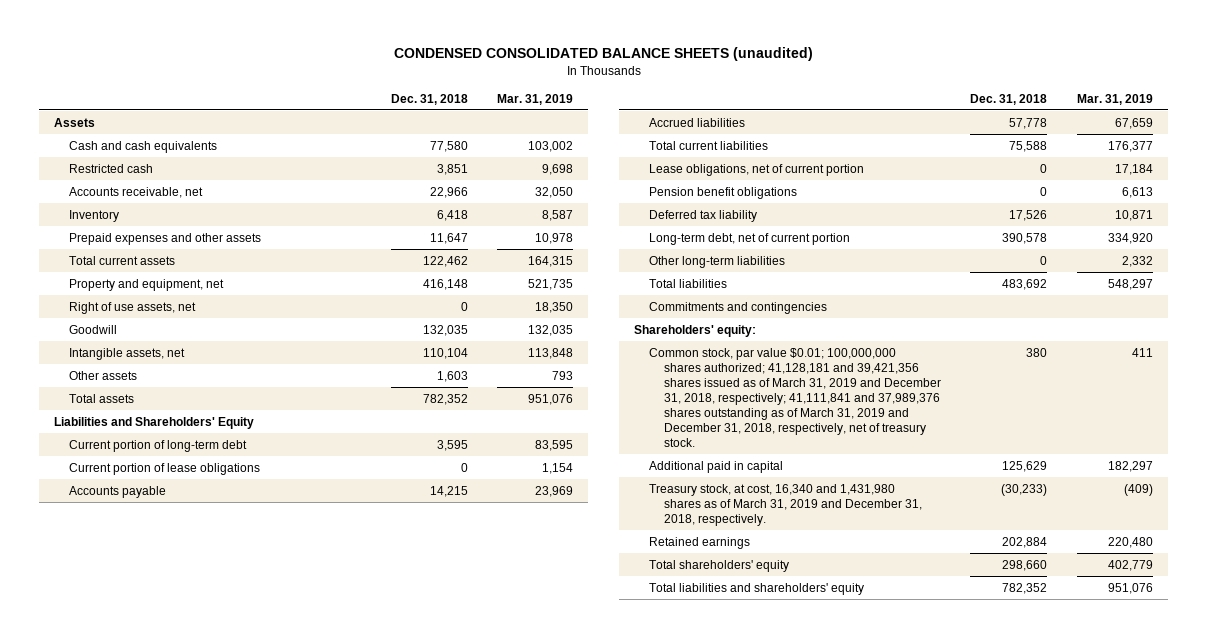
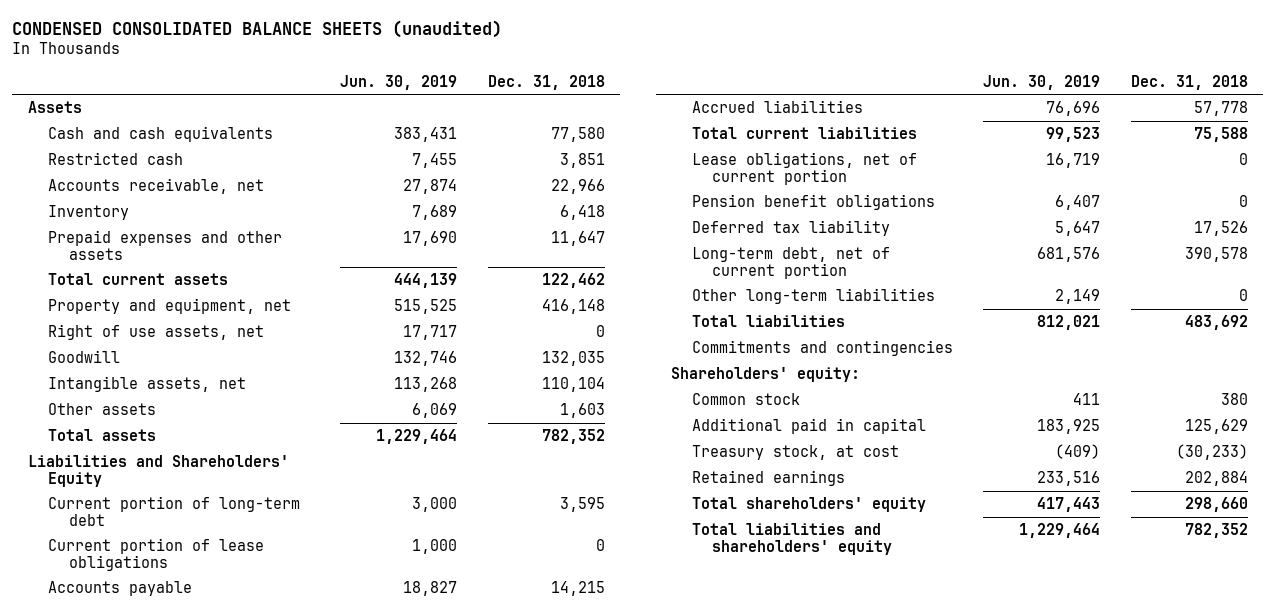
[497,93,574,105] Mar. 31, 2019 -> none
none -> [340,74,458,90] Jun. 30, 2019
[648,347,941,448] Common stock, par value $0.01; 100,000,000 shares authorized; 41,128,181 and 39,421,356 shares issued as of March 31, 2019 and December 31, 2018, respectively; 41,111,841 and 37,989,376 shares outstanding as of March 31, 2019 and December 31, 2018, respectively, net of treasury stock. -> [691,393,800,406] Common stock
[648,483,922,526] Treasury stock, at cost, 16,340 and 1,431,980 shares as of March 31, 2019 and December 31, 2018, respectively. -> [691,445,899,461] Treasury stock, at cost

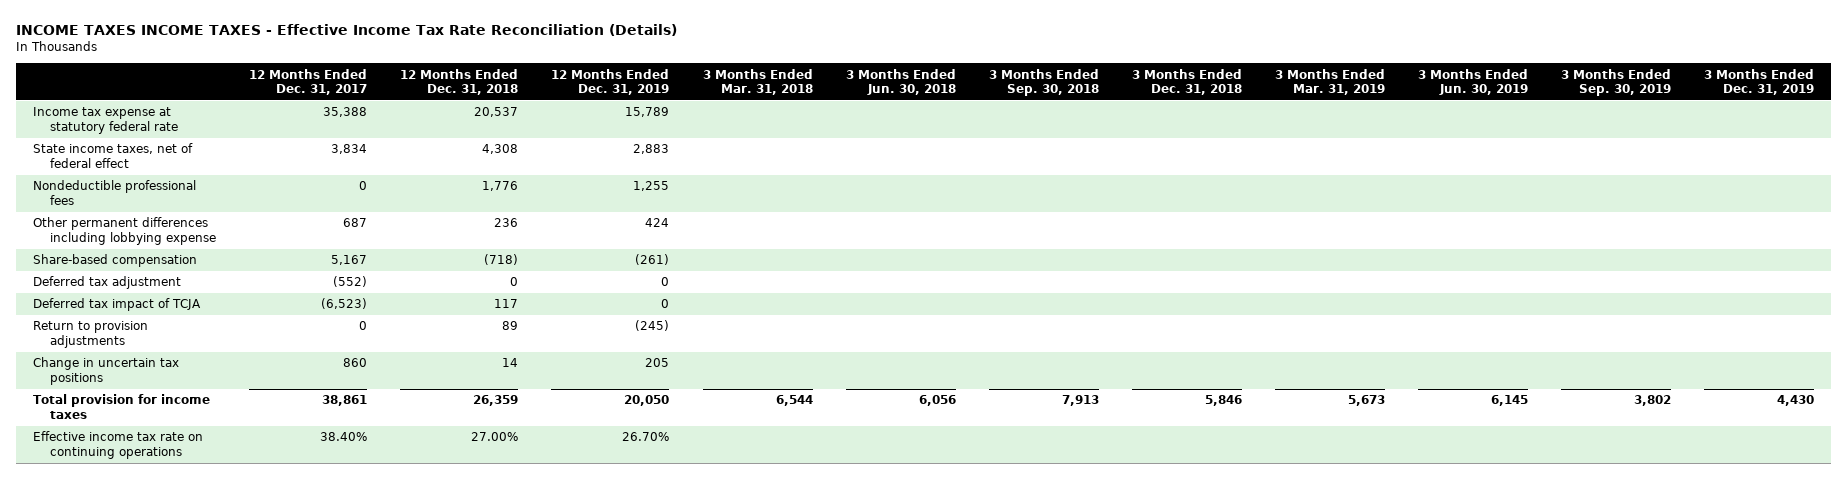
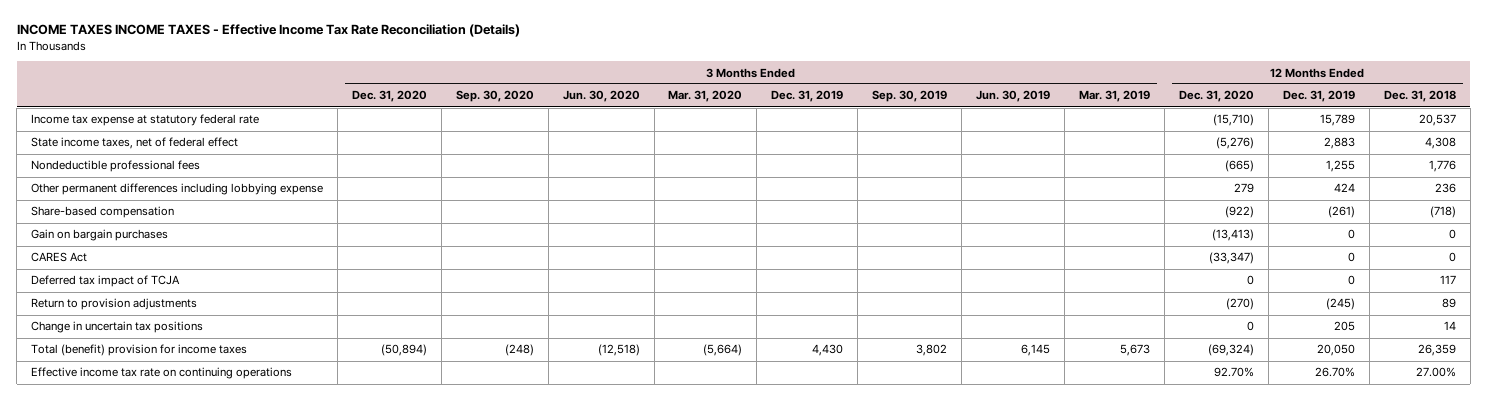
[249,68,368,96] 12 Months Ended Dec. 31, 2017 -> none
[702,68,813,96] 3 Months Ended Mar. 31, 2018 -> none
[845,68,956,96] 3 Months Ended Jun. 30, 2018 -> none
[988,68,1099,97] 3 Months Ended Sep. 30, 2018 -> none
[1131,68,1242,96] 3 Months Ended Dec. 31, 2018 -> none
none -> [351,90,427,103] Dec. 31, 2020
none -> [455,90,534,103] Sep. 30, 2020
none -> [562,90,640,103] Jun. 30, 2020
none -> [668,90,743,103] Mar. 31, 2020
none -> [1178,90,1254,103] Dec. 31, 2020
[32,276,181,290] Deferred tax adjustment -> none
none -> [31,229,169,242] Gain on bargain purchases
none -> [31,252,88,263] CARES Act
[32,394,210,420] Total provision for income taxes -> [31,344,248,357] Total (benefit) provision for income taxes

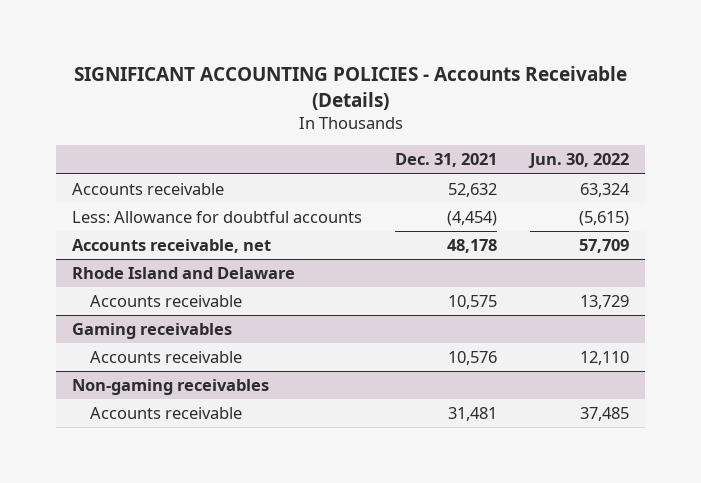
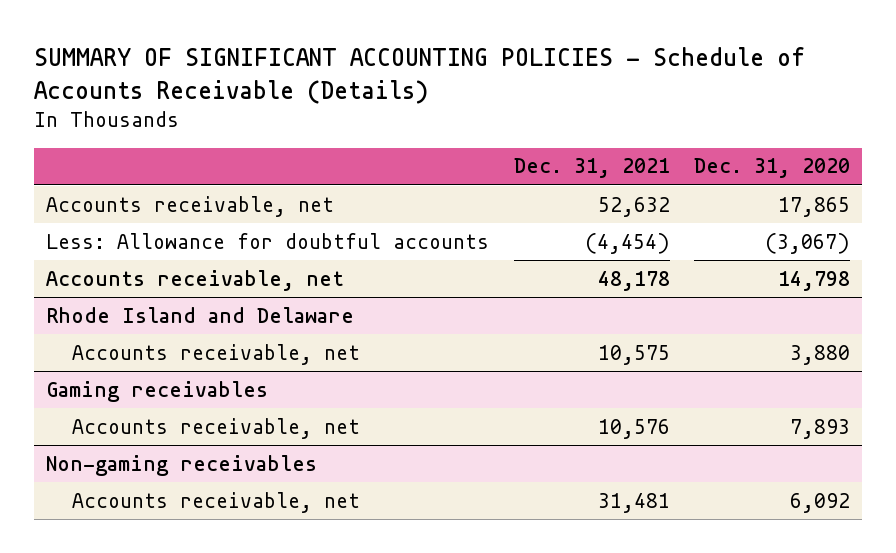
[73,66,627,110] SIGNIFICANT ACCOUNTING POLICIES - Accounts Receivable (Details) -> [33,47,805,104] SUMMARY OF SIGNIFICANT ACCOUNTING POLICIES - Schedule of Accounts Receivable (Details)
[527,153,629,169] Jun. 30, 2022 -> none
none -> [694,158,851,179] Dec. 31, 2020
[72,182,225,195] Accounts receivable -> [46,195,335,217] Accounts receivable, net
[89,294,242,307] Accounts receivable -> [71,343,360,365] Accounts receivable, net
[89,350,242,363] Accounts receivable -> [71,417,360,439] Accounts receivable, net
[89,406,242,419] Accounts receivable -> [71,491,360,513] Accounts receivable, net

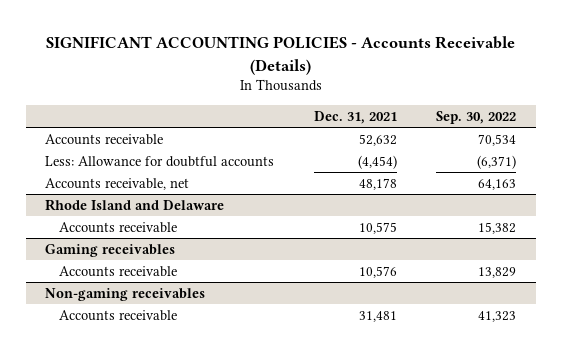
[33,47,805,104] SUMMARY OF SIGNIFICANT ACCOUNTING POLICIES - Schedule of Accounts Receivable (Details) -> [45,36,515,75] SIGNIFICANT ACCOUNTING POLICIES - Accounts Receivable (Details)
[694,158,851,179] Dec. 31, 2020 -> none
none -> [436,110,517,124] Sep. 30, 2022
[46,195,335,217] Accounts receivable, net -> [45,133,164,145] Accounts receivable
[71,343,360,365] Accounts receivable, net -> [59,221,178,233] Accounts receivable
[71,417,360,439] Accounts receivable, net -> [59,265,178,277] Accounts receivable
[71,491,360,513] Accounts receivable, net -> [59,309,178,321] Accounts receivable

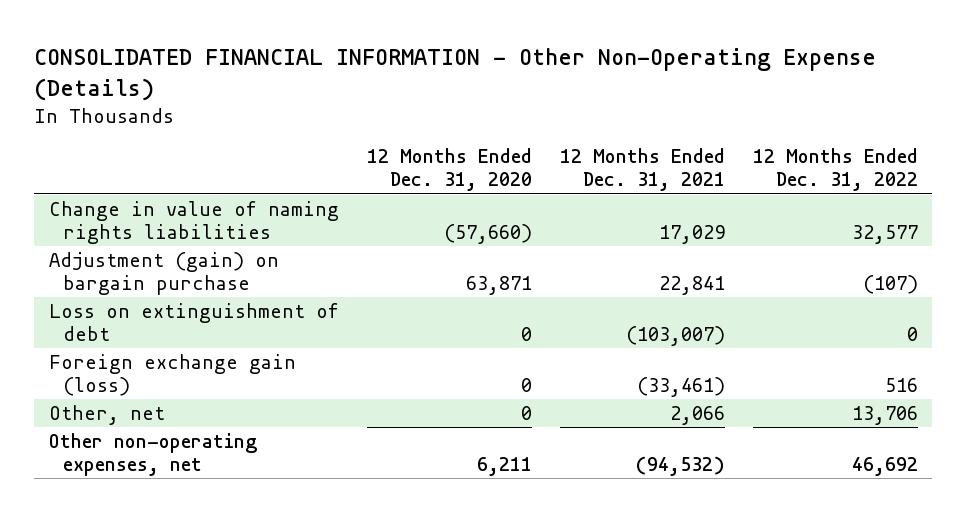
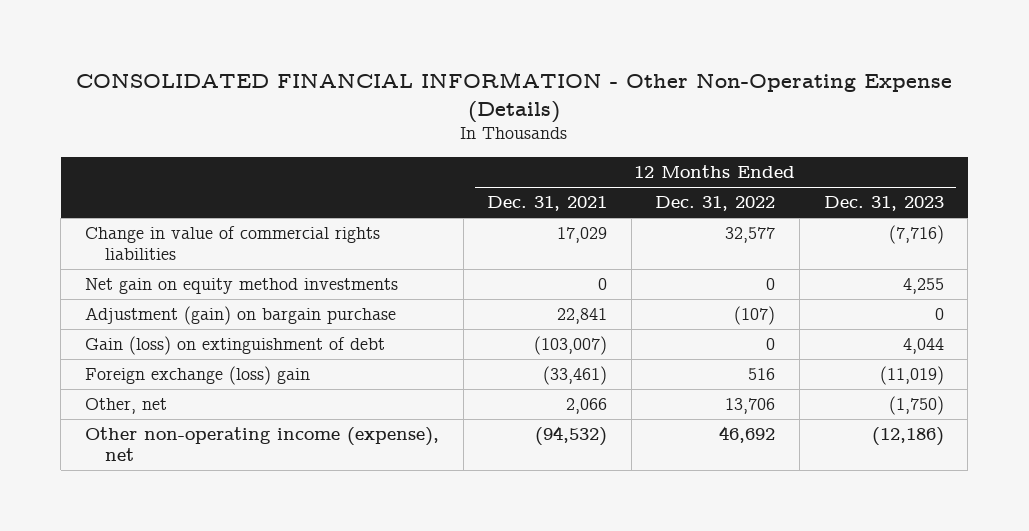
[366,148,532,192] 12 Months Ended Dec. 31, 2020 -> none
none -> [823,196,944,212] Dec. 31, 2023
[48,200,339,244] Change in value of naming rights liabilities -> [85,226,381,260] Change in value of commercial rights liabilities
none -> [85,278,399,295] Net gain on equity method investments
[48,302,339,341] Loss on extinguishment of debt -> [85,336,386,356] Gain (loss) on extinguishment of debt
[48,353,296,396] Foreign exchange gain (loss) -> [85,366,311,386] Foreign exchange (loss) gain
[48,432,257,476] Other non-operating expenses, net -> [85,427,440,461] Other non-operating income (expense), net

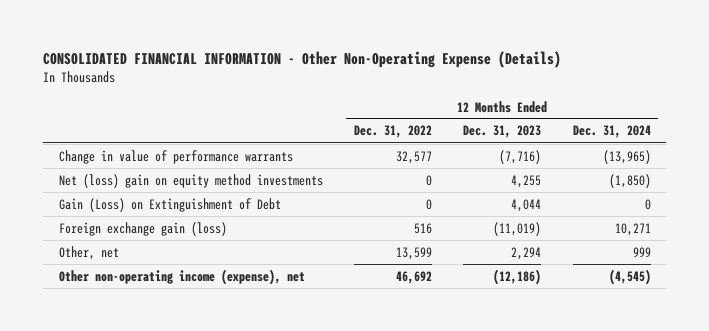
[487,196,608,212] Dec. 31, 2021 -> none
none -> [572,125,651,139] Dec. 31, 2024
[85,306,397,326] Adjustment (gain) on bargain purchase -> none
[85,226,381,260] Change in value of commercial rights liabilities -> [58,149,293,164] Change in value of performance warrants
[85,278,399,295] Net gain on equity method investments -> [58,173,323,188] Net (loss) gain on equity method investments
[85,336,386,356] Gain (loss) on extinguishment of debt -> [58,197,281,212] Gain (Loss) on Extinguishment of Debt
[85,366,311,386] Foreign exchange (loss) gain -> [58,221,227,236] Foreign exchange gain (loss)
[725,398,776,415] 13,706 -> [395,246,432,260] 13,599
[888,396,944,416] (1,750) -> [511,246,542,260] 2,294

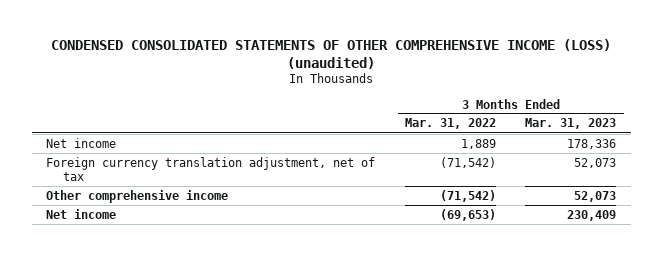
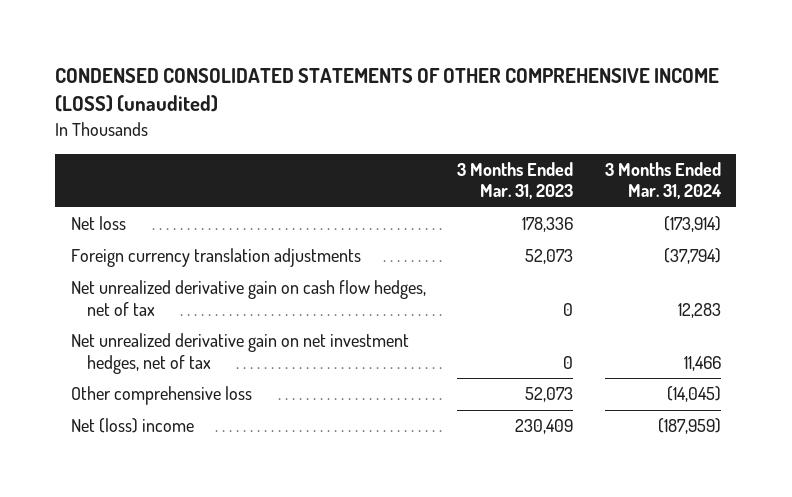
[404,118,496,130] Mar. 31, 2022 -> none
none -> [604,161,722,200] 3 Months Ended Mar. 31, 2024
[46,137,117,148] Net income -> [71,216,127,231] Net loss
[46,156,376,181] Foreign currency translation adjustment, net of tax -> [71,248,362,268] Foreign currency translation adjustments
none -> [71,280,427,316] Net unrealized derivative gain on cash flow hedges, net of tax
none -> [71,333,410,374] Net unrealized derivative gain on net investment hedges, net of tax
[46,189,229,203] Other comprehensive income -> [71,386,253,406] Other comprehensive loss
[46,208,117,219] Net income -> [71,418,195,434] Net (loss) income

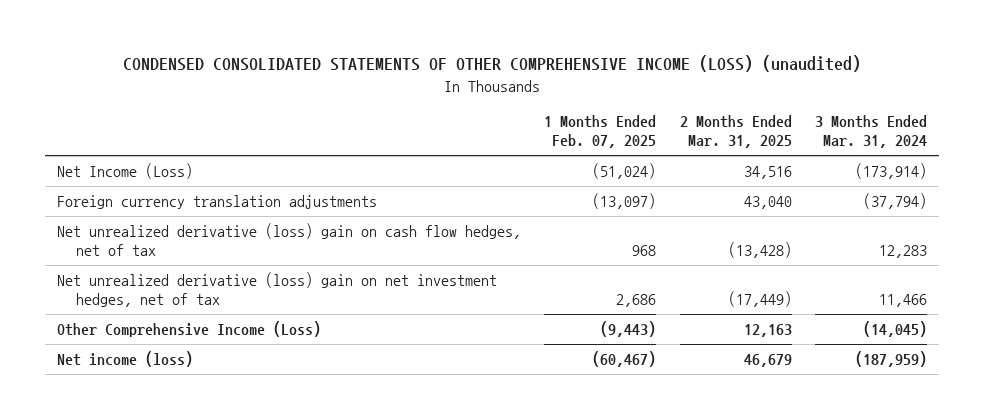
[457,161,574,200] 3 Months Ended Mar. 31, 2023 -> none
none -> [544,115,657,149] 1 Months Ended Feb. 07, 2025
none -> [679,115,792,149] 2 Months Ended Mar. 31, 2025
[71,216,127,231] Net loss -> [56,162,193,179] Net Income (Loss)
[71,280,427,316] Net unrealized derivative gain on cash flow hedges, net of tax -> [56,222,521,256] Net unrealized derivative (loss) gain on cash flow hedges, net of tax
[71,333,410,374] Net unrealized derivative gain on net investment hedges, net of tax -> [56,271,497,307] Net unrealized derivative (loss) gain on net investment hedges, net of tax
[71,386,253,406] Other comprehensive loss -> [56,320,321,337] Other Comprehensive Income (Loss)
[71,418,195,434] Net (loss) income -> [56,350,193,367] Net income (loss)

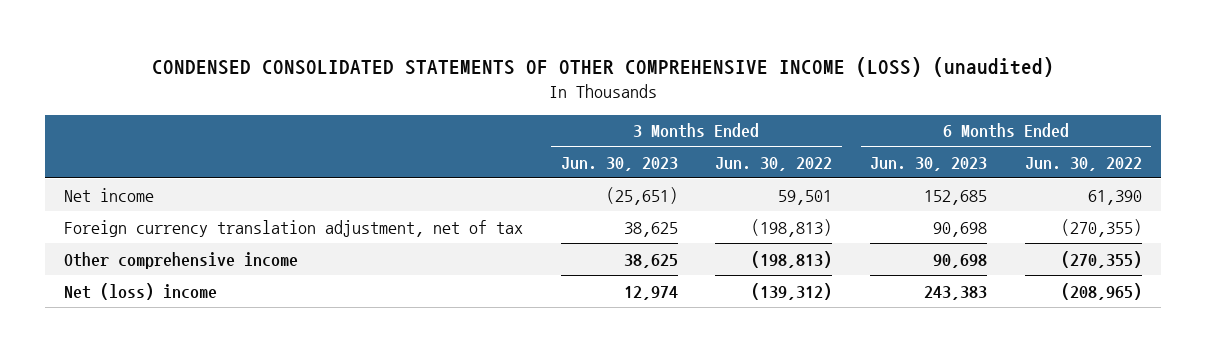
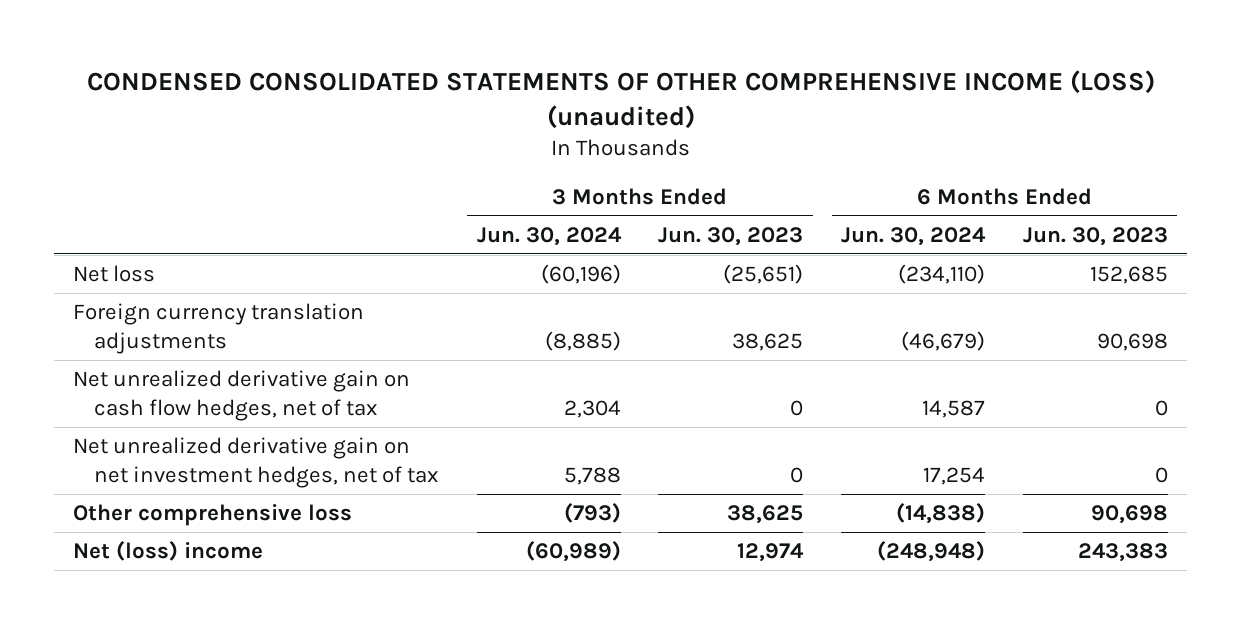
[715,156,833,171] Jun. 30, 2022 -> none
[1024,156,1142,171] Jun. 30, 2022 -> none
none -> [476,226,622,246] Jun. 30, 2024
none -> [841,226,987,246] Jun. 30, 2024
[63,187,154,202] Net income -> [73,265,156,283] Net loss
[63,219,523,237] Foreign currency translation adjustment, net of tax -> [73,303,365,355] Foreign currency translation adjustments
none -> [73,370,411,422] Net unrealized derivative gain on cash flow hedges, net of tax
none -> [73,437,439,489] Net unrealized derivative gain on net investment hedges, net of tax
[63,251,298,269] Other comprehensive income -> [73,504,353,527] Other comprehensive loss

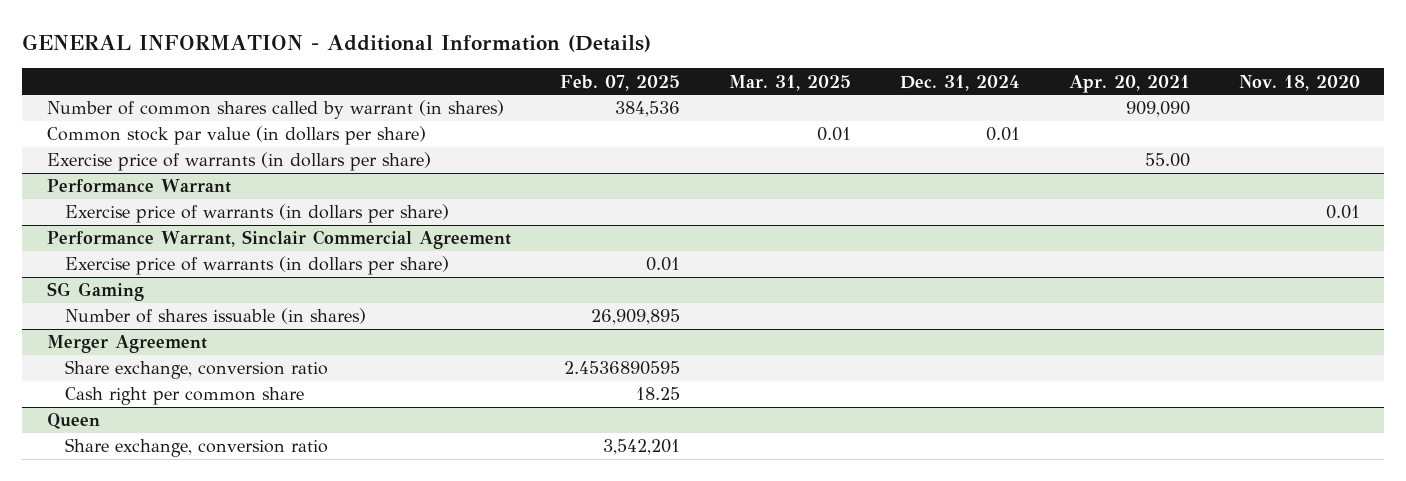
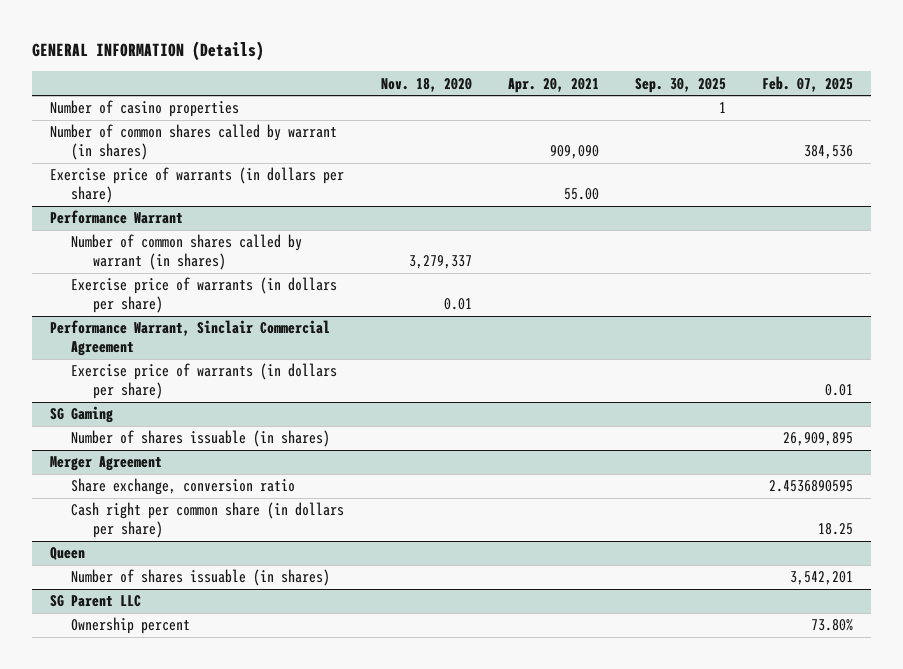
[22,34,652,53] GENERAL INFORMATION - Additional Information (Details) -> [32,41,265,62] GENERAL INFORMATION (Details)
[728,74,851,91] Mar. 31, 2025 -> none
[899,74,1020,91] Dec. 31, 2024 -> none
none -> [634,77,726,93] Sep. 30, 2025
none -> [50,100,240,118] Number of casino properties
[46,126,426,146] Common stock par value (in dollars per share) -> none
none -> [71,234,303,270] Number of common shares called by warrant (in shares)
[65,387,305,406] Cash right per common share -> [71,502,345,538] Cash right per common share (in dollars per share)
[65,438,329,458] Share exchange, conversion ratio -> [71,569,331,587] Number of shares issuable (in shares)
none -> [50,595,142,608] SG Parent LLC
none -> [71,617,191,635] Ownership percent

